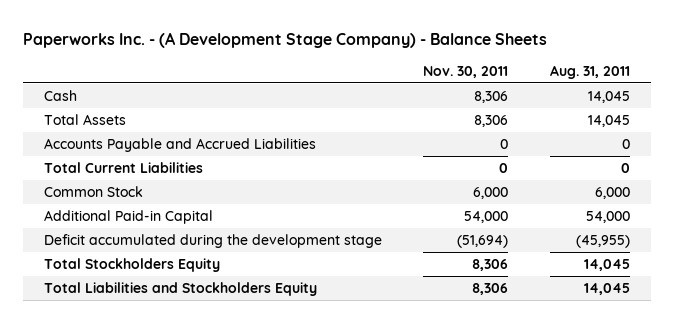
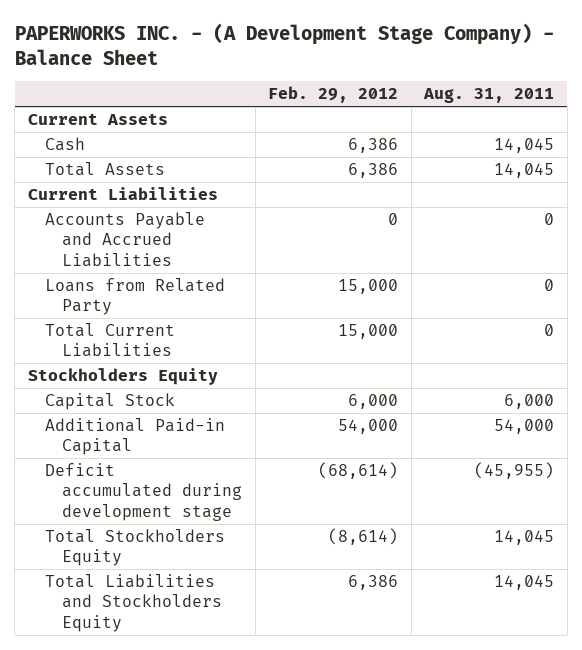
[23,31,548,48] Paperworks Inc. - (A Development Stage Company) - Balance Sheets -> [14,22,554,65] PAPERWORKS INC. - (A Development Stage Company) - Balance Sheet
[423,65,509,78] Nov. 30, 2011 -> none
none -> [268,86,399,104] Feb. 29, 2012
none -> [27,113,168,126] Current Assets
none -> [27,187,218,201] Current Liabilities
none -> [44,278,225,316] Loans from Related Party
none -> [27,368,218,386] Stockholders Equity
[43,185,143,197] Common Stock -> [44,393,175,411] Capital Stock
[43,233,382,248] Deficit accumulated during the development stage -> [44,463,242,521] Deficit accumulated during development stage

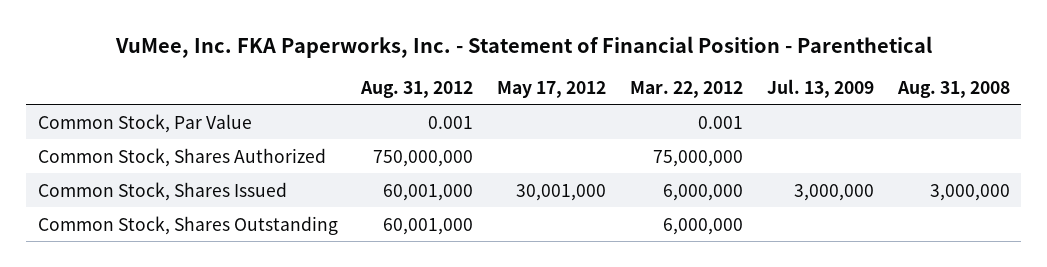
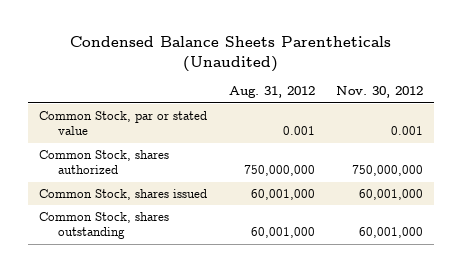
[114,35,932,58] VuMee, Inc. FKA Paperworks, Inc. - Statement of Financial Position - Parenthetical -> [70,36,392,72] Condensed Balance Sheets Parentheticals (Unaudited)
[497,80,607,98] May 17, 2012 -> none
[630,80,744,98] Mar. 22, 2012 -> none
[766,78,874,98] Jul. 13, 2009 -> none
[896,80,1010,98] Aug. 31, 2008 -> none
none -> [336,86,424,99] Nov. 30, 2012
[37,113,252,133] Common Stock, Par Value -> [38,110,207,136] Common Stock, par or stated value
[37,147,326,167] Common Stock, Shares Authorized -> [38,149,169,175] Common Stock, shares authorized
[37,181,287,201] Common Stock, Shares Issued -> [38,188,207,200] Common Stock, shares issued
[37,215,338,235] Common Stock, Shares Outstanding -> [38,211,169,240] Common Stock, shares outstanding

